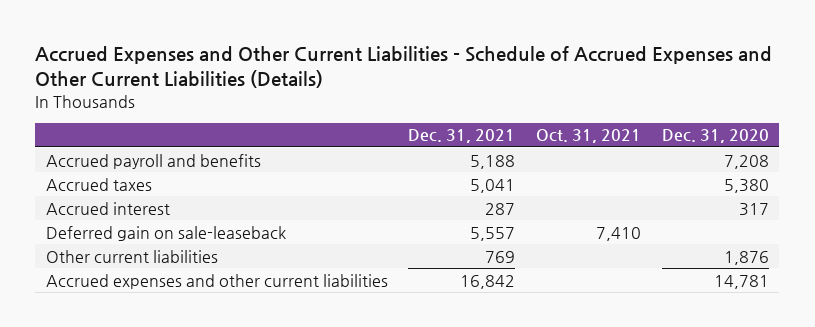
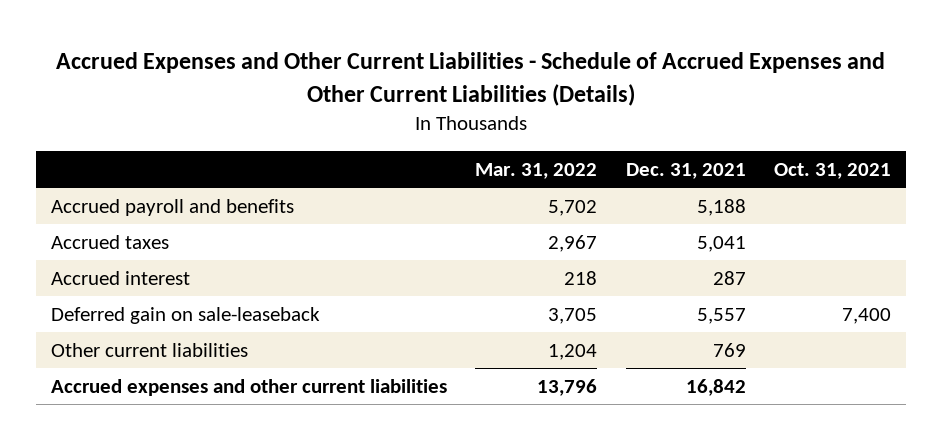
[661,129,769,144] Dec. 31, 2020 -> none
none -> [475,162,598,179] Mar. 31, 2022
[596,226,642,241] 7,410 -> [842,307,892,324] 7,400

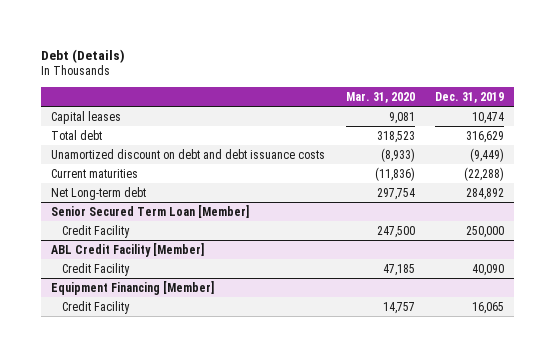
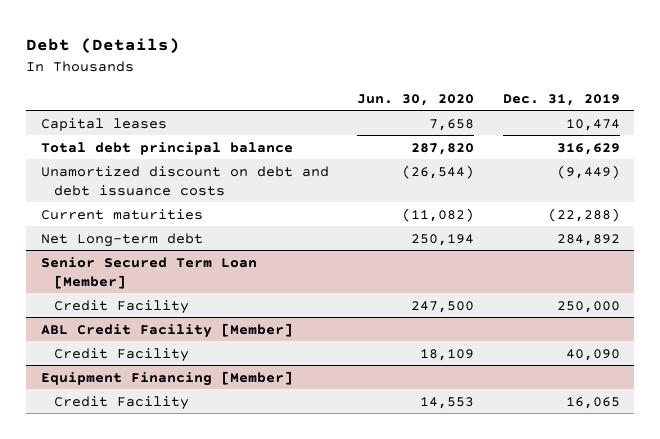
[345,91,415,103] Mar. 31, 2020 -> none
none -> [357,93,475,106] Jun. 30, 2020
[51,129,103,140] Total debt -> [40,141,293,155] Total debt principal balance

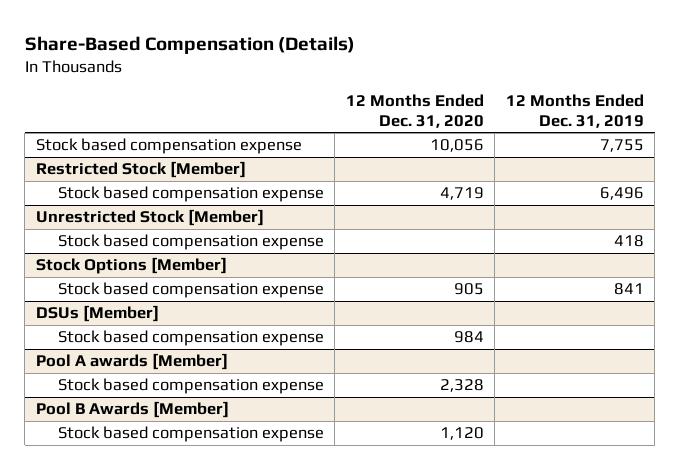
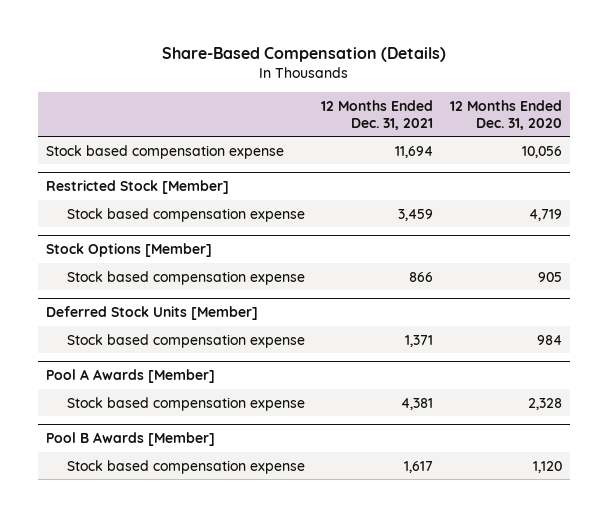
[505,93,644,128] 12 Months Ended Dec. 31, 2019 -> none
none -> [321,99,434,130] 12 Months Ended Dec. 31, 2021
[35,209,264,227] Unrestricted Stock [Member] -> none
[57,234,324,251] Stock based compensation expense -> none
[35,305,159,323] DSUs [Member] -> [45,306,258,321] Deferred Stock Units [Member]
[35,353,228,371] Pool A awards [Member] -> [45,369,215,384] Pool A Awards [Member]

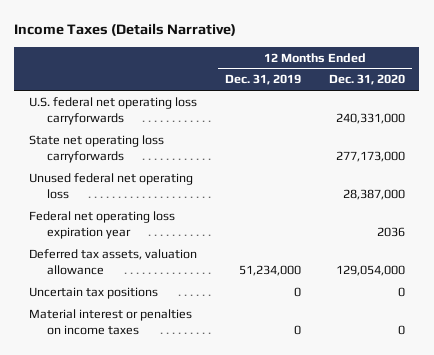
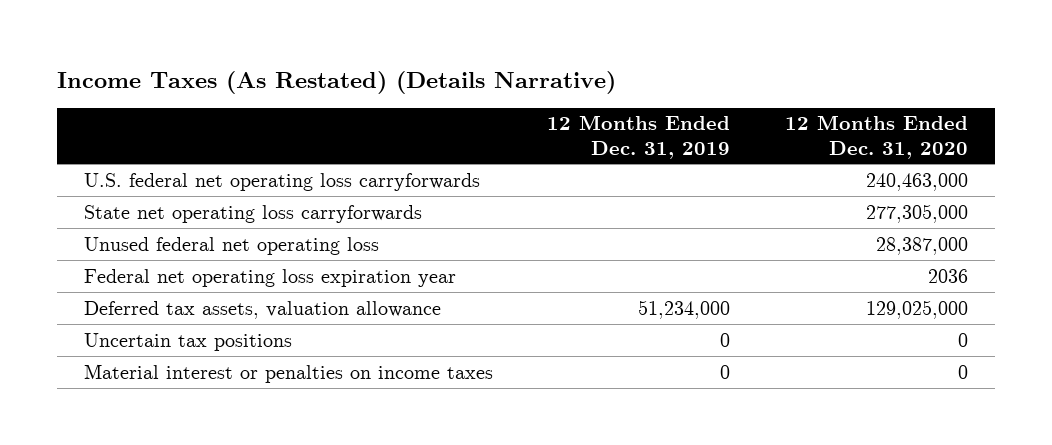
[14,23,237,37] Income Taxes (Details Narrative) -> [56,70,616,94] Income Taxes (As Restated) (Details Narrative)
[336,112,406,124] 240,331,000 -> [865,172,968,191] 240,463,000
[336,150,406,162] 277,173,000 -> [865,203,968,223] 277,305,000
[336,264,406,276] 129,054,000 -> [865,299,968,319] 129,025,000

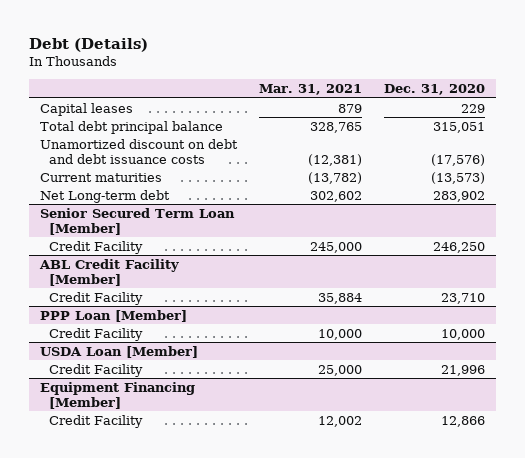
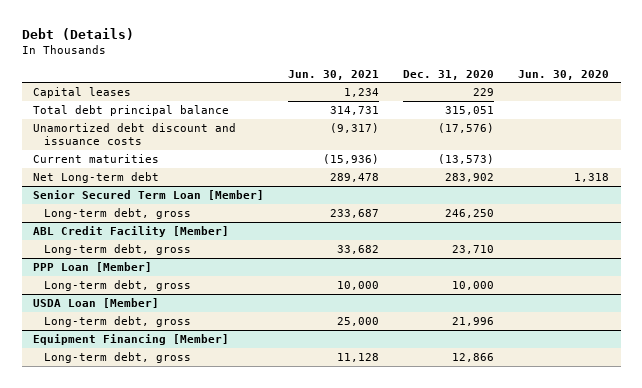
[258,84,362,96] Mar. 31, 2021 -> none
none -> [288,69,380,80] Jun. 30, 2021
none -> [517,69,609,80] Jun. 30, 2020
[39,138,238,164] Unamortized discount on debt and debt issuance costs -> [33,122,237,146] Unamortized debt discount and issuance costs
[49,240,144,254] Credit Facility -> [44,207,192,219] Long-term debt, gross
[49,291,144,305] Credit Facility -> [44,243,192,255] Long-term debt, gross
[49,327,144,341] Credit Facility -> none
none -> [44,279,192,291] Long-term debt, gross
[49,363,144,377] Credit Facility -> [44,315,192,327] Long-term debt, gross
[49,414,144,428] Credit Facility -> [44,351,192,363] Long-term debt, gross

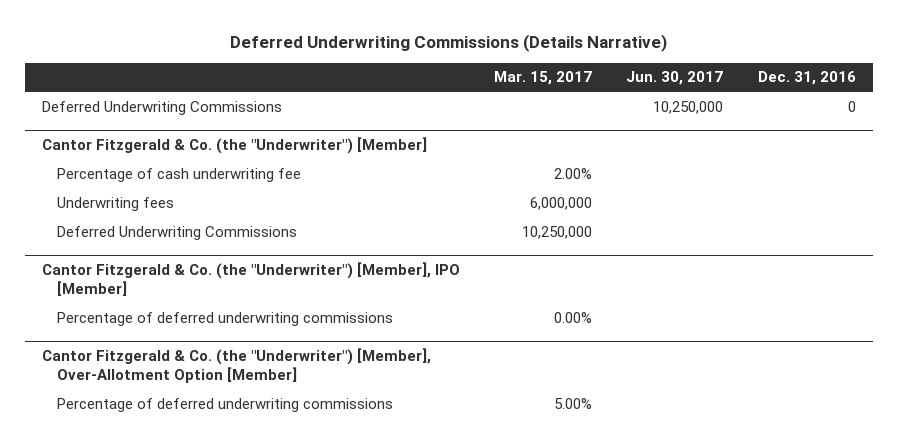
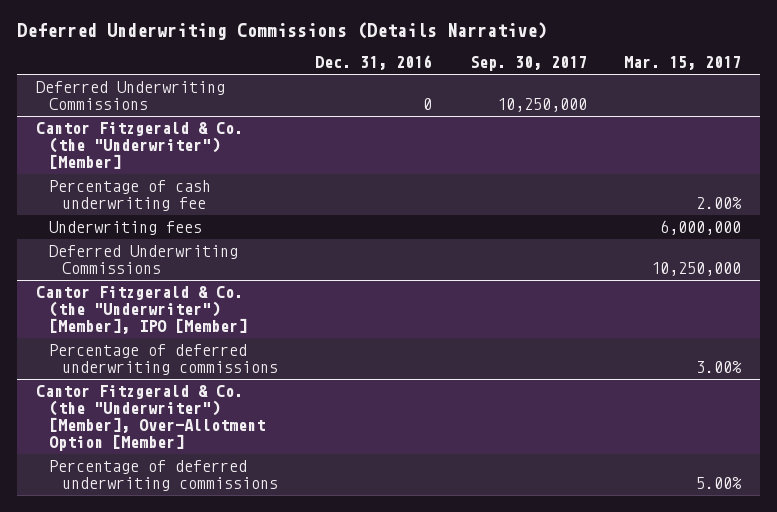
[626,71,724,86] Jun. 30, 2017 -> none
none -> [469,56,587,72] Sep. 30, 2017
[554,311,593,323] 0.00% -> [696,360,743,373] 3.00%

